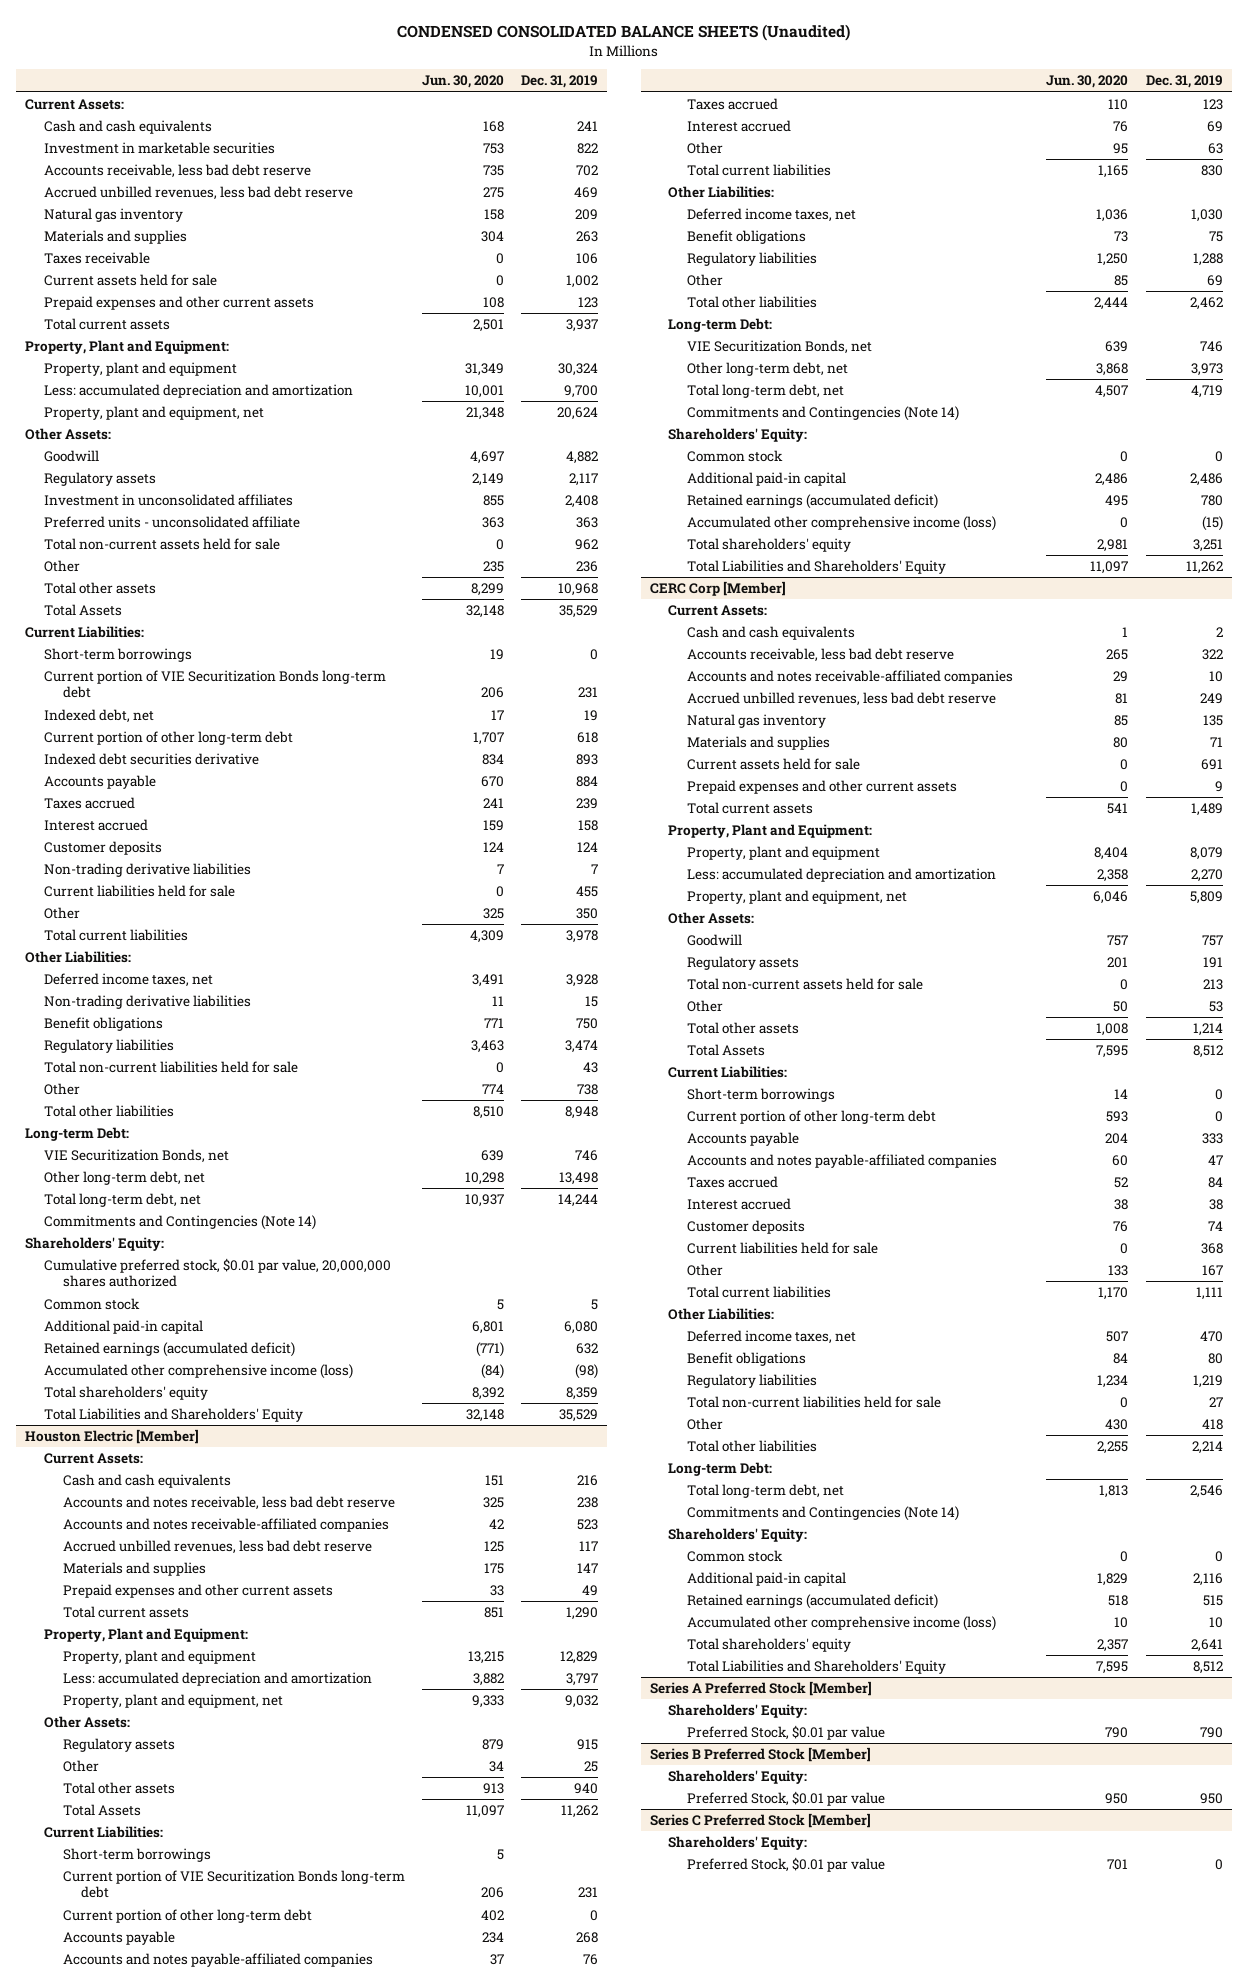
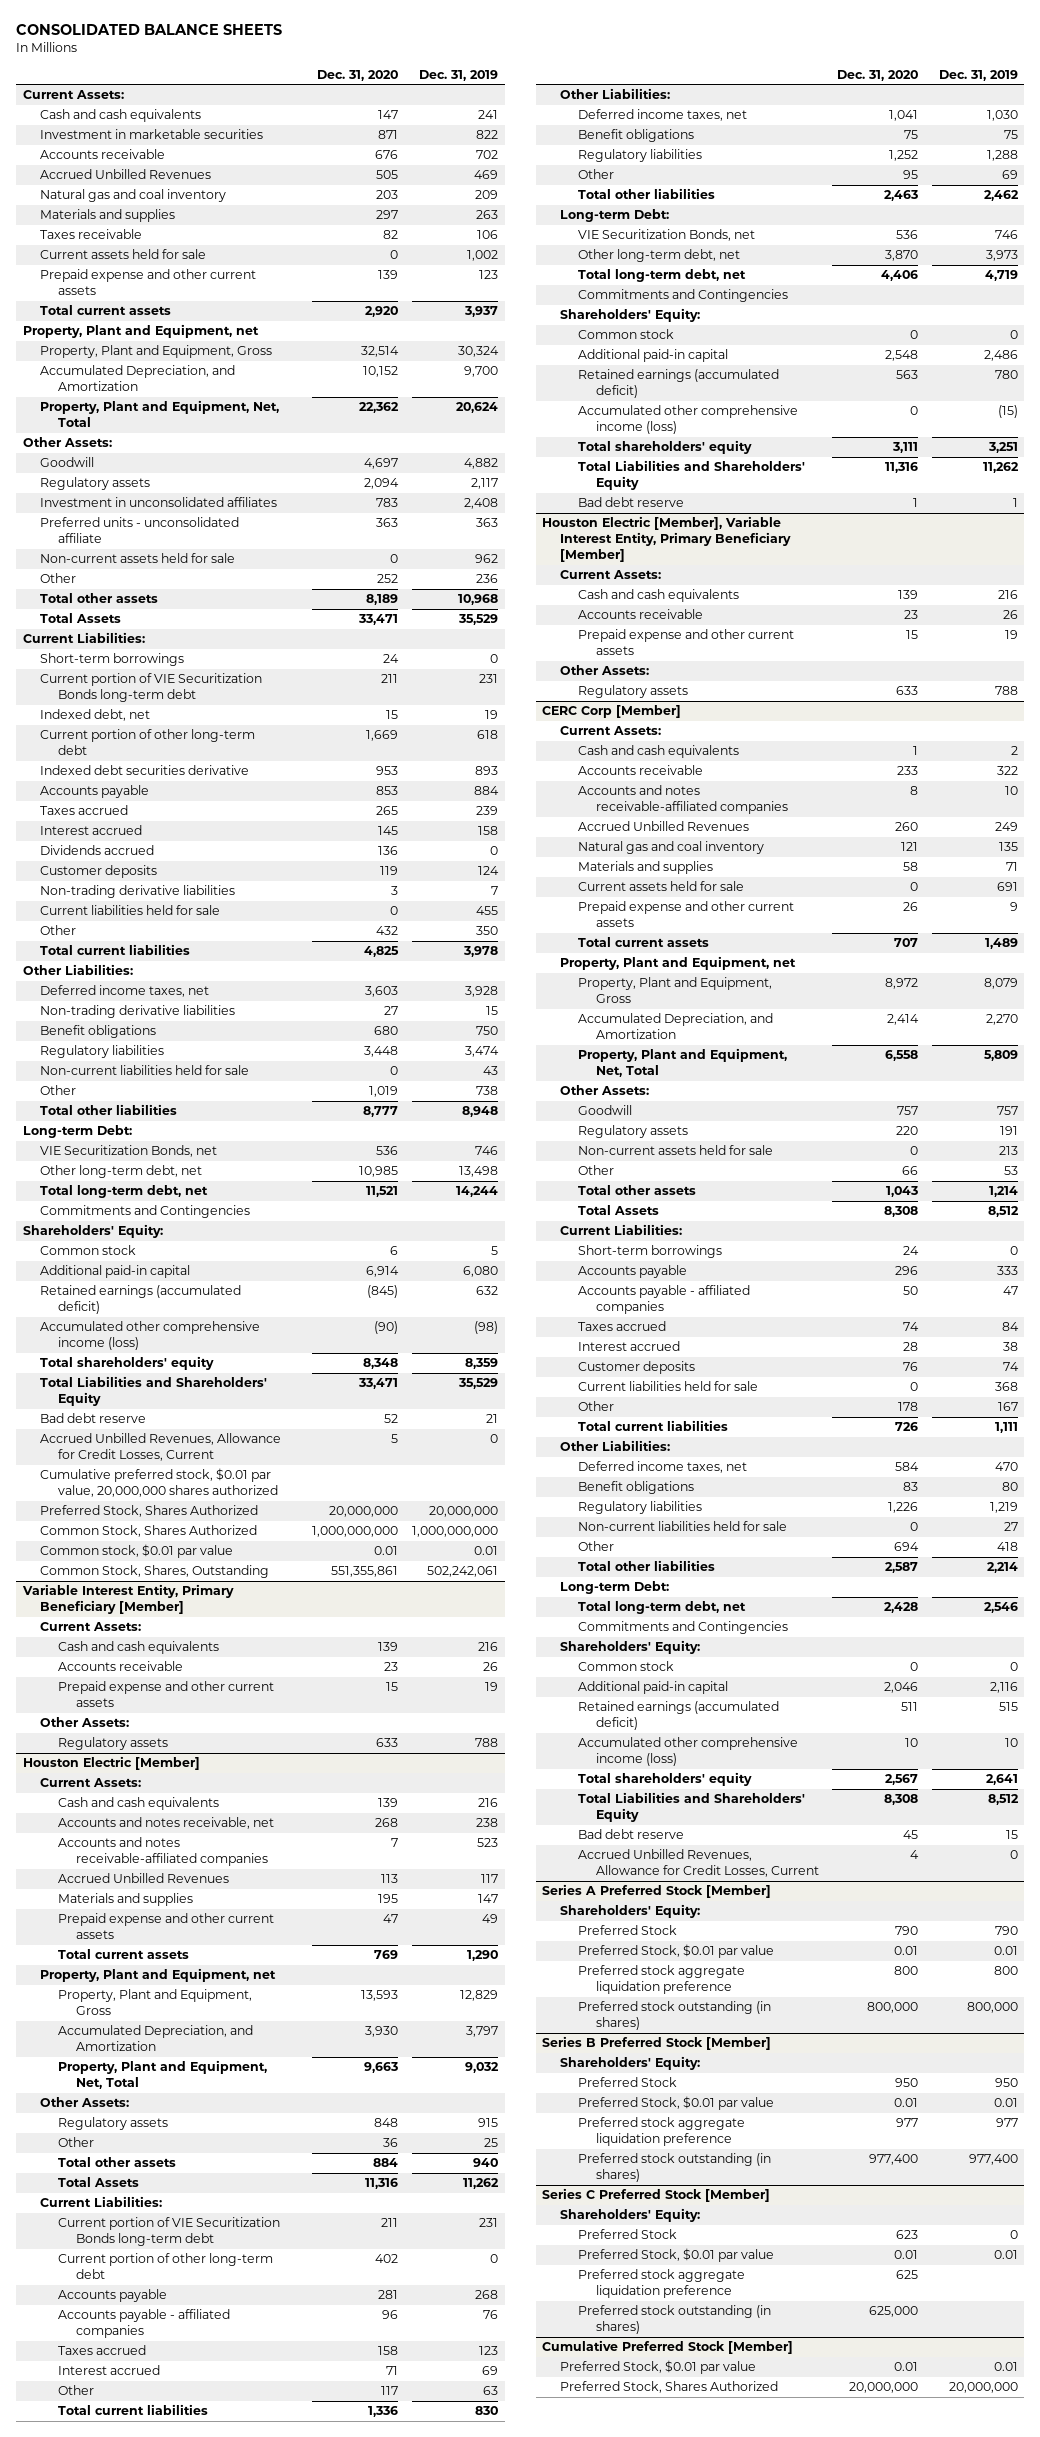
[396,24,850,42] CONDENSED CONSOLIDATED BALANCE SHEETS (Unaudited) -> [15,24,282,36] CONSOLIDATED BALANCE SHEETS
[421,75,504,89] Jun. 30, 2020 -> none
none -> [317,69,399,81] Dec. 31, 2020
[43,164,311,179] Accounts receivable, less bad debt reserve -> [40,149,166,160] Accounts receivable
[43,186,353,201] Accrued unbilled revenues, less bad debt reserve -> [40,169,212,180] Accrued Unbilled Revenues
[43,208,183,223] Natural gas inventory -> [40,189,227,203] Natural gas and coal inventory
[43,296,314,311] Prepaid expenses and other current assets -> [40,269,257,296] Prepaid expense and other current assets
[25,340,230,355] Property, Plant and Equipment: -> [22,324,259,339] Property, Plant and Equipment, net
[43,362,237,377] Property, plant and equipment -> [40,345,273,359] Property, Plant and Equipment, Gross
[43,384,353,399] Less: accumulated depreciation and amortization -> [40,365,236,392] Accumulated Depreciation, and Amortization
[43,406,264,421] Property, plant and equipment, net -> [40,400,280,428] Property, Plant and Equipment, Net, Total
[43,538,280,551] Total non-current assets held for sale -> [40,553,236,564] Non-current assets held for sale
none -> [40,845,155,856] Dividends accrued
[43,1061,298,1074] Total non-current liabilities held for sale -> [40,1065,250,1076] Non-current liabilities held for sale
[43,1215,316,1231] Commitments and Contingencies (Note 14) -> [40,1205,251,1219] Commitments and Contingencies
none -> [40,1413,147,1424] Bad debt reserve
none -> [40,1433,282,1462] Accrued Unbilled Revenues, Allowance for Credit Losses, Current
[43,1258,391,1288] Cumulative preferred stock, $0.01 par value, 20,000,000 shares authorized -> [40,1468,278,1498] Cumulative preferred stock, $0.01 par value, 20,000,000 shares authorized
none -> [40,1505,259,1518] Preferred Stock, Shares Authorized
none -> [40,1525,258,1538] Common Stock, Shares Authorized
none -> [40,1544,234,1559] Common stock, $0.01 par value
none -> [40,1565,270,1579] Common Stock, Shares, Outstanding
none -> [21,1584,234,1615] Variable Interest Entity, Primary Beneficiary [Member]
none -> [40,1622,142,1632] Current Assets:
none -> [57,1641,219,1655] Cash and cash equivalents
none -> [57,1661,183,1672] Accounts receivable
none -> [57,1681,274,1708] Prepaid expense and other current assets
none -> [40,1717,130,1728] Other Assets:
none -> [57,1737,168,1751] Regulatory assets
[62,1496,395,1511] Accounts and notes receivable, less bad debt reserve -> [57,1817,274,1830] Accounts and notes receivable, net
[62,1540,372,1555] Accrued unbilled revenues, less bad debt reserve -> [57,1873,229,1884] Accrued Unbilled Revenues
[62,1584,333,1599] Prepaid expenses and other current assets -> [57,1913,274,1940] Prepaid expense and other current assets
[43,1628,248,1643] Property, Plant and Equipment: -> [40,1968,277,1983] Property, Plant and Equipment, net
[62,1650,256,1665] Property, plant and equipment -> [57,1989,252,2016] Property, Plant and Equipment, Gross
[62,1672,372,1687] Less: accumulated depreciation and amortization -> [57,2025,253,2052] Accumulated Depreciation, and Amortization
[62,1694,283,1709] Property, plant and equipment, net -> [57,2060,267,2090] Property, Plant and Equipment, Net, Total
[62,1848,211,1863] Short-term borrowings -> none
[62,1953,373,1968] Accounts and notes payable-affiliated companies -> [57,2309,230,2339] Accounts payable - affiliated companies
[687,406,960,422] Commitments and Contingencies (Note 14) -> [577,289,788,303] Commitments and Contingencies
none -> [577,497,684,508] Bad debt reserve
none -> [542,516,792,563] Houston Electric [Member], Variable Interest Entity, Primary Beneficiary [Member]
none -> [560,570,662,580] Current Assets:
none -> [577,589,739,603] Cash and cash equivalents
none -> [577,609,703,620] Accounts receivable
none -> [577,629,794,656] Prepaid expense and other current assets
none -> [560,665,650,676] Other Assets:
none -> [577,685,688,699] Regulatory assets
[687,648,955,663] Accounts receivable, less bad debt reserve -> [577,765,703,776] Accounts receivable
[687,692,997,707] Accrued unbilled revenues, less bad debt reserve -> [577,821,749,832] Accrued Unbilled Revenues
[687,714,827,729] Natural gas inventory -> [577,841,764,855] Natural gas and coal inventory
[687,780,958,795] Prepaid expenses and other current assets -> [577,901,794,928] Prepaid expense and other current assets
[668,824,873,839] Property, Plant and Equipment: -> [560,956,797,971] Property, Plant and Equipment, net
[687,846,881,861] Property, plant and equipment -> [577,977,772,1004] Property, Plant and Equipment, Gross
[687,868,997,883] Less: accumulated depreciation and amortization -> [577,1013,773,1040] Accumulated Depreciation, and Amortization
[687,890,908,905] Property, plant and equipment, net -> [577,1048,787,1078] Property, Plant and Equipment, Net, Total
[687,978,924,991] Total non-current assets held for sale -> [577,1145,773,1156] Non-current assets held for sale
[687,1110,937,1125] Current portion of other long-term debt -> none
[687,1154,998,1169] Accounts and notes payable-affiliated companies -> [577,1285,750,1315] Accounts payable - affiliated companies
[687,1396,942,1409] Total non-current liabilities held for sale -> [577,1521,787,1532] Non-current liabilities held for sale
[687,1506,960,1522] Commitments and Contingencies (Note 14) -> [577,1621,788,1635] Commitments and Contingencies
none -> [577,1829,684,1840] Bad debt reserve
none -> [577,1849,819,1878] Accrued Unbilled Revenues, Allowance for Credit Losses, Current
none -> [577,1925,677,1936] Preferred Stock
[1199,1727,1223,1739] 790 -> [993,1946,1018,1956] 0.01
none -> [577,1965,745,1995] Preferred stock aggregate liquidation preference
none -> [577,2001,771,2031] Preferred stock outstanding (in shares)
none -> [577,2077,677,2088] Preferred Stock
[1199,1793,1223,1805] 950 -> [993,2098,1018,2108] 0.01
none -> [577,2117,745,2147] Preferred stock aggregate liquidation preference
none -> [577,2153,771,2183] Preferred stock outstanding (in shares)
none -> [577,2229,677,2240] Preferred Stock
[1214,1859,1223,1871] 0 -> [993,2250,1018,2260] 0.01
none -> [577,2269,745,2299] Preferred stock aggregate liquidation preference
none -> [577,2305,771,2335] Preferred stock outstanding (in shares)
none -> [542,2340,794,2355] Cumulative Preferred Stock [Member]
none -> [560,2360,757,2375] Preferred Stock, $0.01 par value
none -> [560,2381,779,2394] Preferred Stock, Shares Authorized

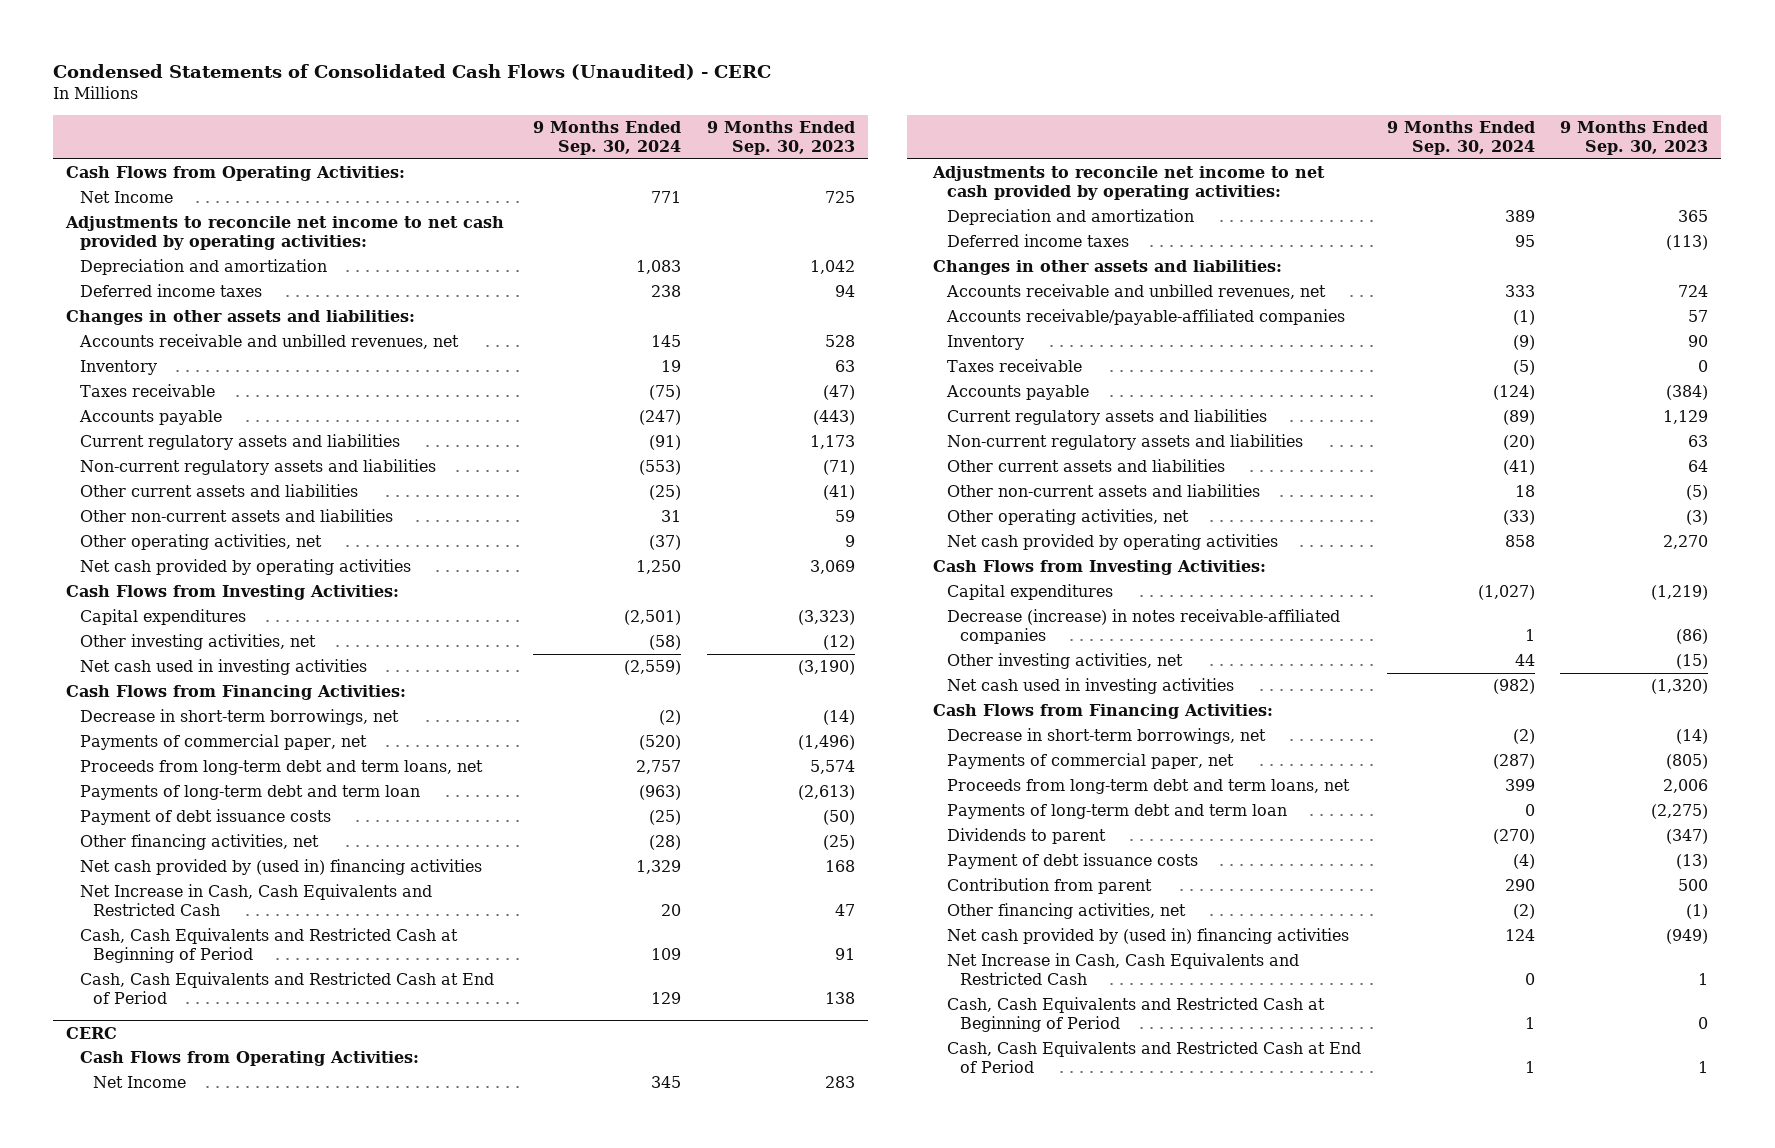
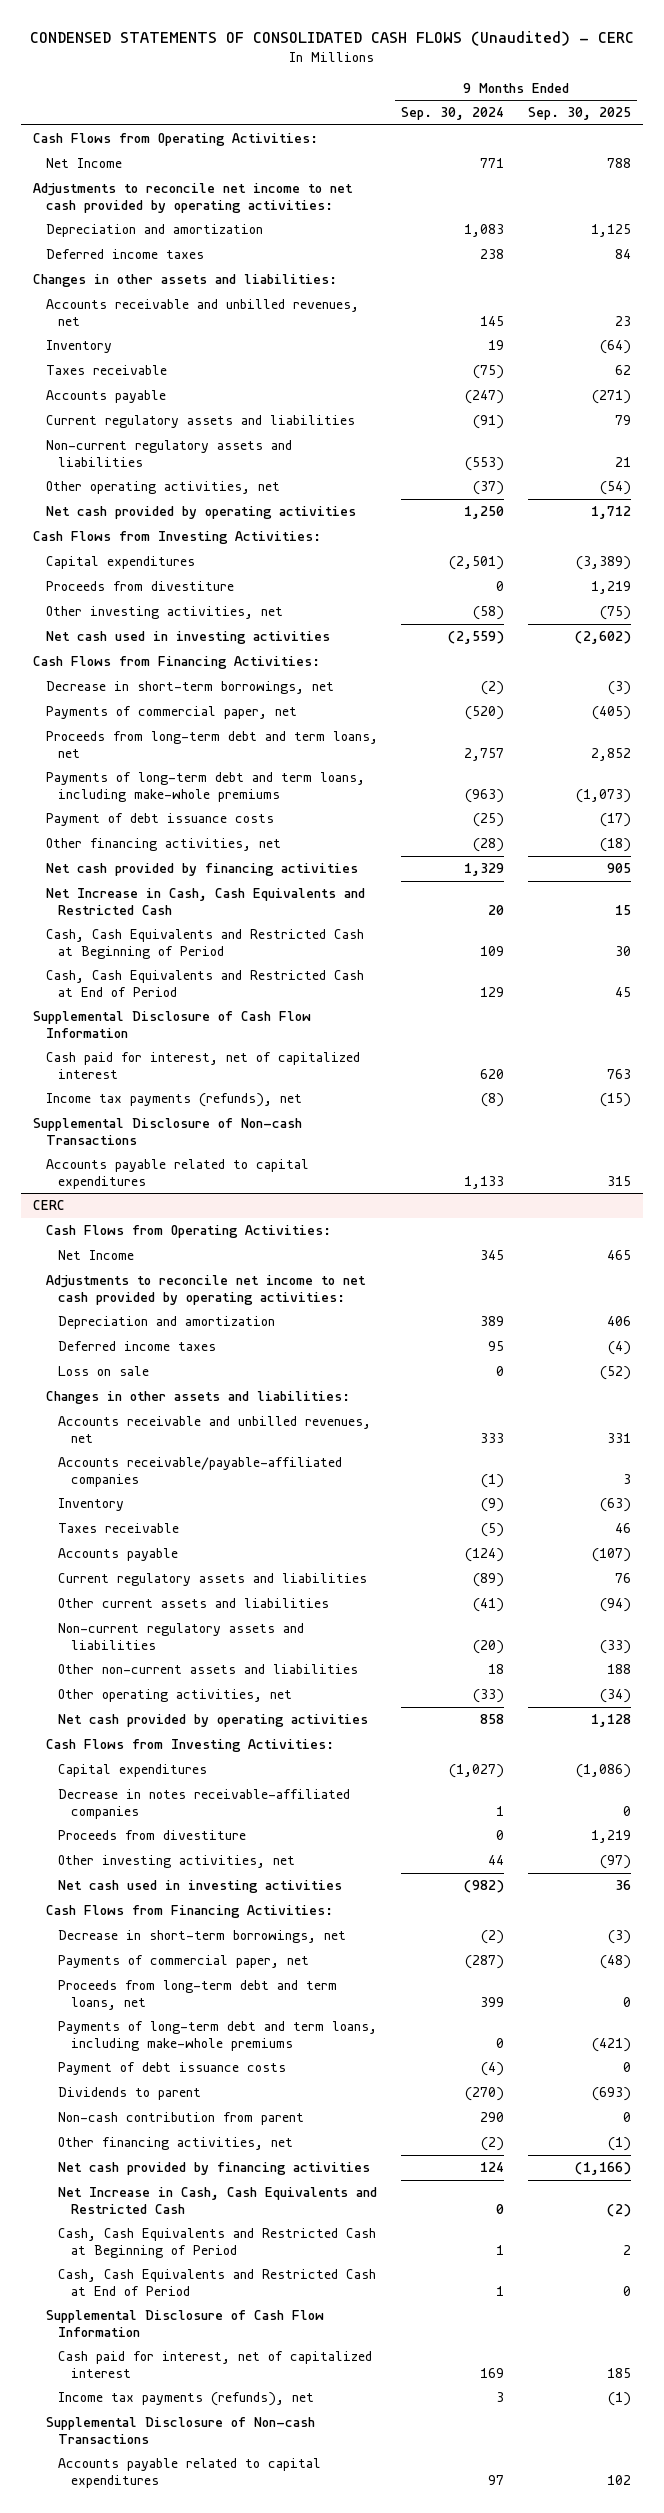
[53,63,772,80] Condensed Statements of Consolidated Cash Flows (Unaudited) - CERC -> [30,30,635,46] CONDENSED STATEMENTS OF CONSOLIDATED CASH FLOWS (Unaudited) - CERC
[706,120,855,156] 9 Months Ended Sep. 30, 2023 -> none
none -> [527,107,631,121] Sep. 30, 2025
[79,484,358,498] Other current assets and liabilities -> none
[79,509,393,523] Other non-current assets and liabilities -> none
none -> [45,581,234,592] Proceeds from divestiture
[79,785,420,801] Payments of long-term debt and term loan -> [45,772,365,802] Payments of long-term debt and term loans, including make-whole premiums
[79,859,482,876] Net cash provided by (used in) financing activities -> [45,863,358,877] Net cash provided by financing activities
none -> [33,1011,312,1038] Supplemental Disclosure of Cash Flow Information
none -> [45,1052,360,1079] Cash paid for interest, net of capitalized interest
none -> [45,1093,302,1108] Income tax payments (refunds), net
none -> [33,1118,303,1145] Supplemental Disclosure of Non-cash Transactions
none -> [45,1159,309,1189] Accounts payable related to capital expenditures
none -> [58,1366,150,1377] Loss on sale
[946,434,1303,451] Non-current regulatory assets and liabilities -> [58,1623,305,1650] Non-current regulatory assets and liabilities
[946,609,1340,645] Decrease (increase) in notes receivable-affiliated companies -> [58,1789,351,1819] Decrease in notes receivable-affiliated companies
none -> [58,1830,247,1841] Proceeds from divestiture
[946,804,1287,820] Payments of long-term debt and term loan -> [58,2021,378,2051] Payments of long-term debt and term loans, including make-whole premiums
[946,828,1106,845] Dividends to parent -> [58,2087,202,2101] Dividends to parent
[946,878,1152,895] Contribution from parent -> [58,2112,305,2126] Non-cash contribution from parent
[946,928,1349,945] Net cash provided by (used in) financing activities -> [58,2162,371,2176] Net cash provided by financing activities
none -> [45,2310,324,2337] Supplemental Disclosure of Cash Flow Information
none -> [58,2351,373,2378] Cash paid for interest, net of capitalized interest
none -> [58,2392,315,2407] Income tax payments (refunds), net
none -> [45,2417,315,2444] Supplemental Disclosure of Non-cash Transactions
none -> [58,2458,322,2488] Accounts payable related to capital expenditures

